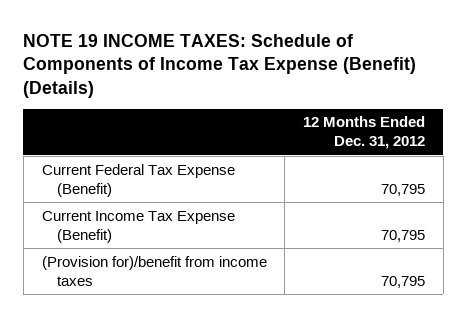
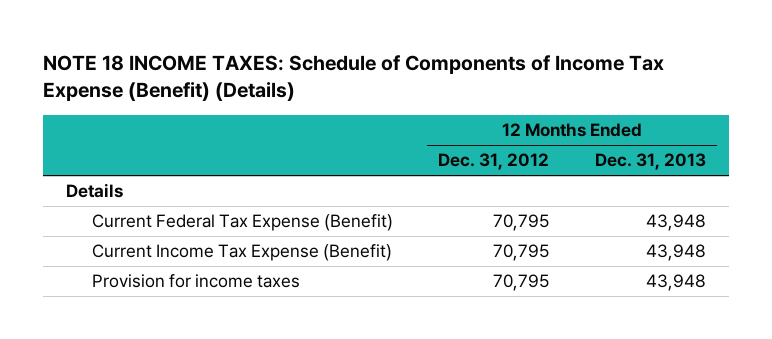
[23,33,417,98] NOTE 19 INCOME TAXES: Schedule of Components of Income Tax Expense (Benefit) (Details) -> [42,55,664,102] NOTE 18 INCOME TAXES: Schedule of Components of Income Tax Expense (Benefit) (Details)
none -> [594,153,706,171] Dec. 31, 2013
none -> [65,183,123,199] Details
[41,255,267,286] (Provision for)/benefit from income taxes -> [91,274,300,289] Provision for income taxes

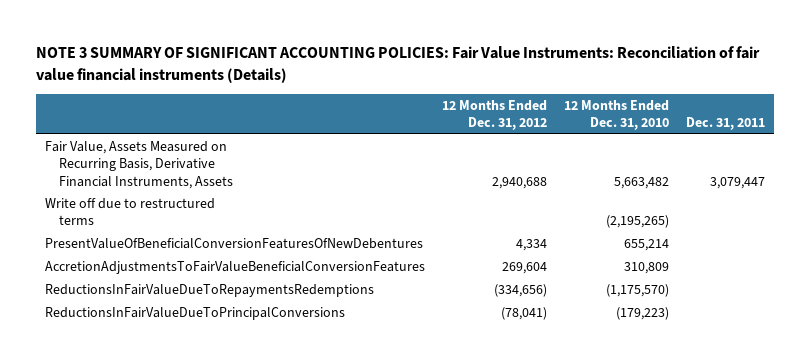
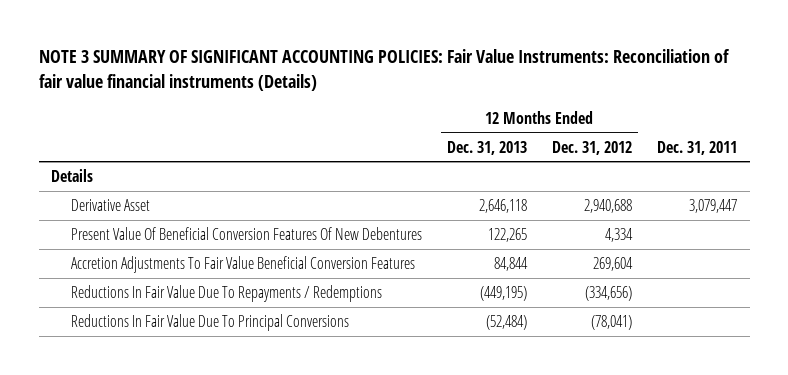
[563,99,669,130] 12 Months Ended Dec. 31, 2010 -> none
none -> [446,140,527,155] Dec. 31, 2013
[44,197,215,226] Write off due to restructured terms -> none
none -> [51,169,94,183] Details
[44,140,234,189] Fair Value, Assets Measured on Recurring Basis, Derivative Financial Instruments, Assets -> [70,199,150,212] Derivative Asset
[44,237,423,249] PresentValueOfBeneficialConversionFeaturesOfNewDebentures -> [70,227,422,241] Present Value Of Beneficial Conversion Features Of New Debentures
[44,260,425,274] AccretionAdjustmentsToFairValueBeneficialConversionFeatures -> [70,256,415,274] Accretion Adjustments To Fair Value Beneficial Conversion Features
[44,283,374,297] ReductionsInFairValueDueToRepaymentsRedemptions -> [70,285,382,303] Reductions In Fair Value Due To Repayments / Redemptions
[44,306,345,320] ReductionsInFairValueDueToPrincipalConversions -> [70,314,349,332] Reductions In Fair Value Due To Principal Conversions

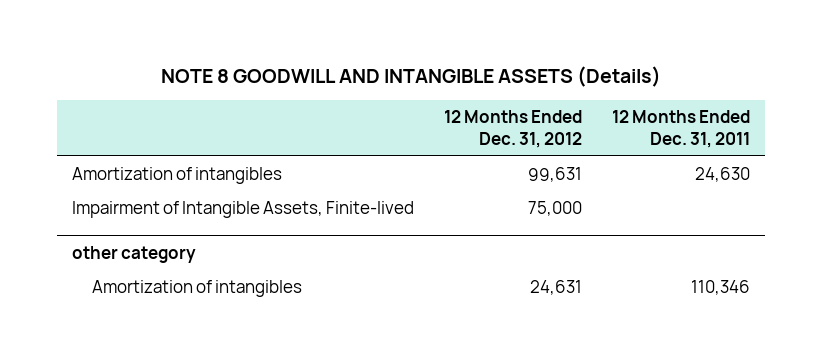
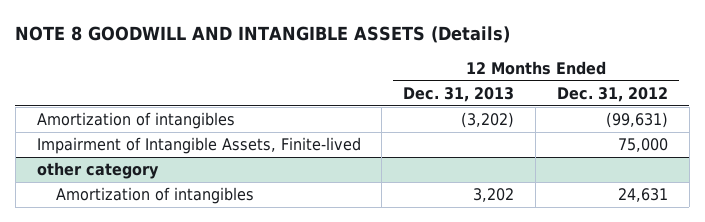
[611,110,750,148] 12 Months Ended Dec. 31, 2011 -> none
none -> [403,86,515,102] Dec. 31, 2013
[528,167,583,183] 99,631 -> [606,112,669,129] (99,631)

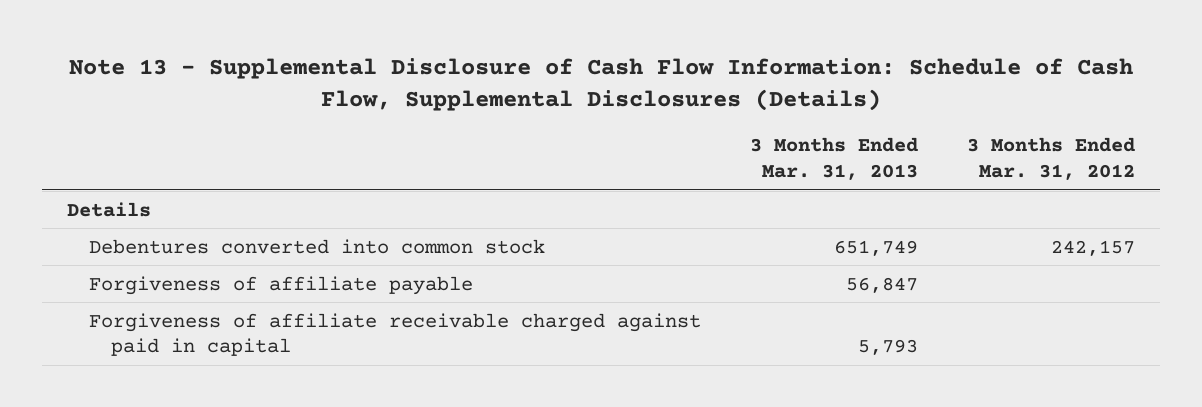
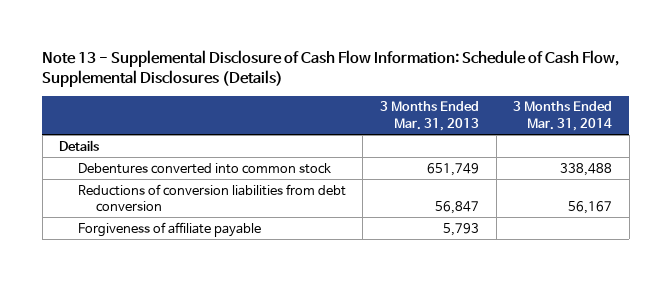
[967,137,1136,181] 3 Months Ended Mar. 31, 2012 -> none
none -> [513,101,613,131] 3 Months Ended Mar. 31, 2014
[88,312,701,357] Forgiveness of affiliate receivable charged against paid in capital -> none
none -> [77,183,346,213] Reductions of conversion liabilities from debt conversion
[845,276,918,293] 56,847 -> [442,222,479,236] 5,793

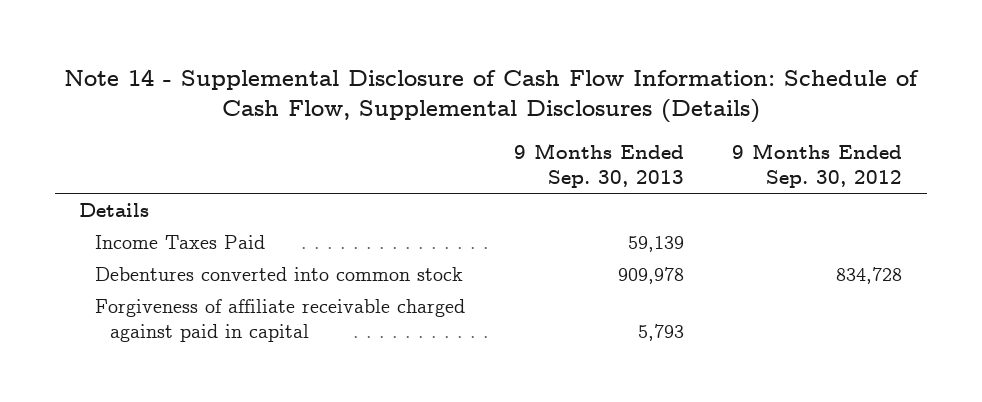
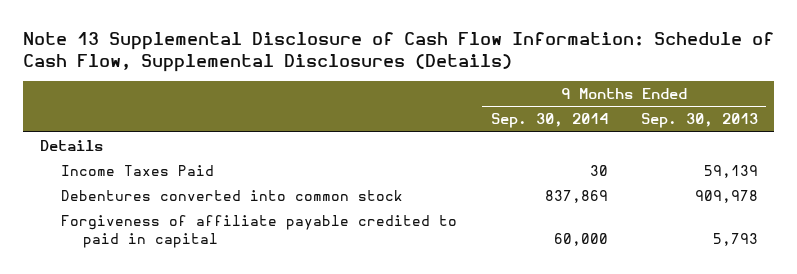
[63,68,919,124] Note 14 - Supplemental Disclosure of Cash Flow Information: Schedule of Cash Flow, Supplemental Disclosures (Details) -> [23,32,775,73] Note 13 Supplemental Disclosure of Cash Flow Information: Schedule of Cash Flow, Supplemental Disclosures (Details)
[732,142,903,188] 9 Months Ended Sep. 30, 2012 -> none
none -> [490,113,608,129] Sep. 30, 2014
[94,298,465,342] Forgiveness of affiliate receivable charged against paid in capital -> [61,214,458,248] Forgiveness of affiliate payable credited to paid in capital

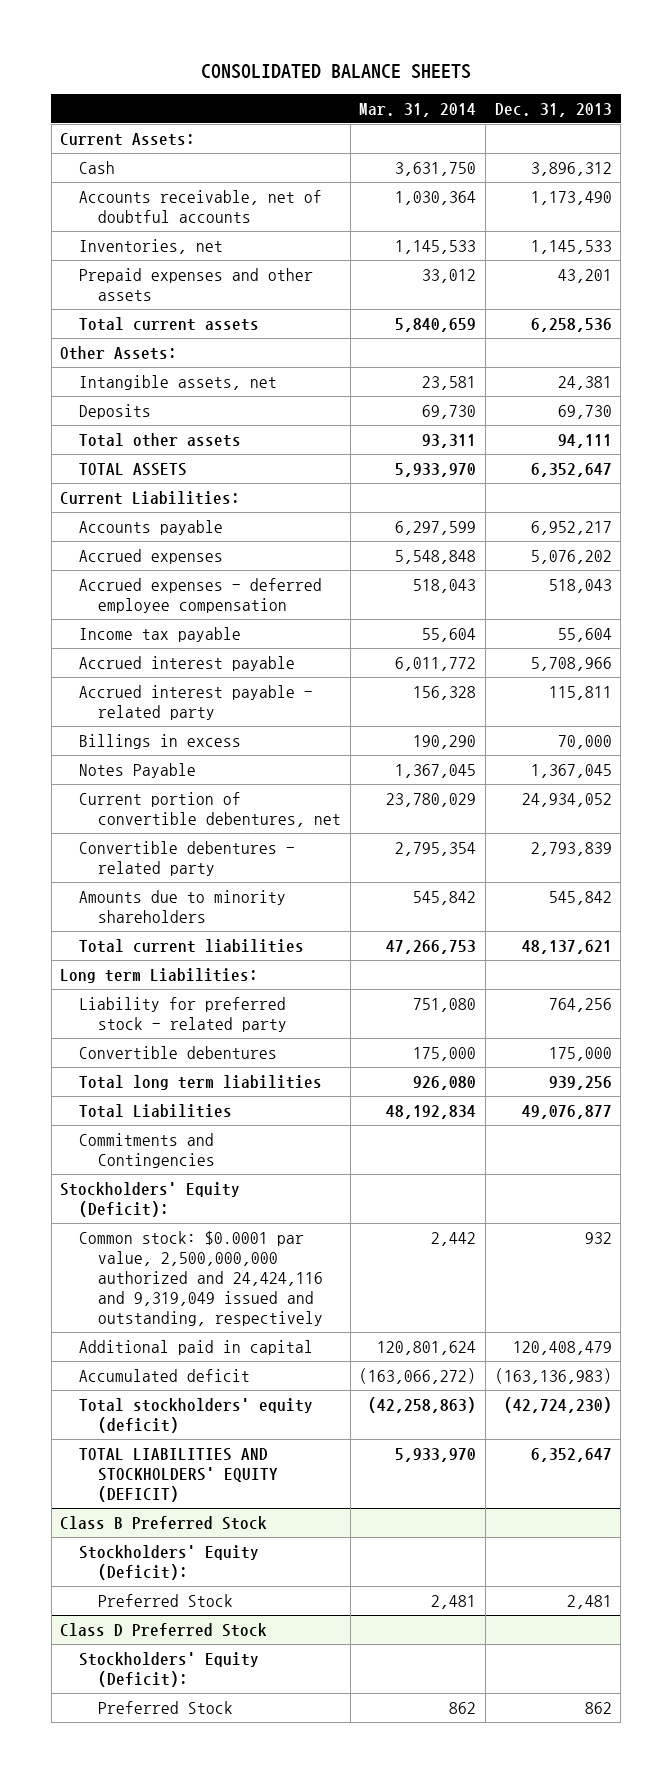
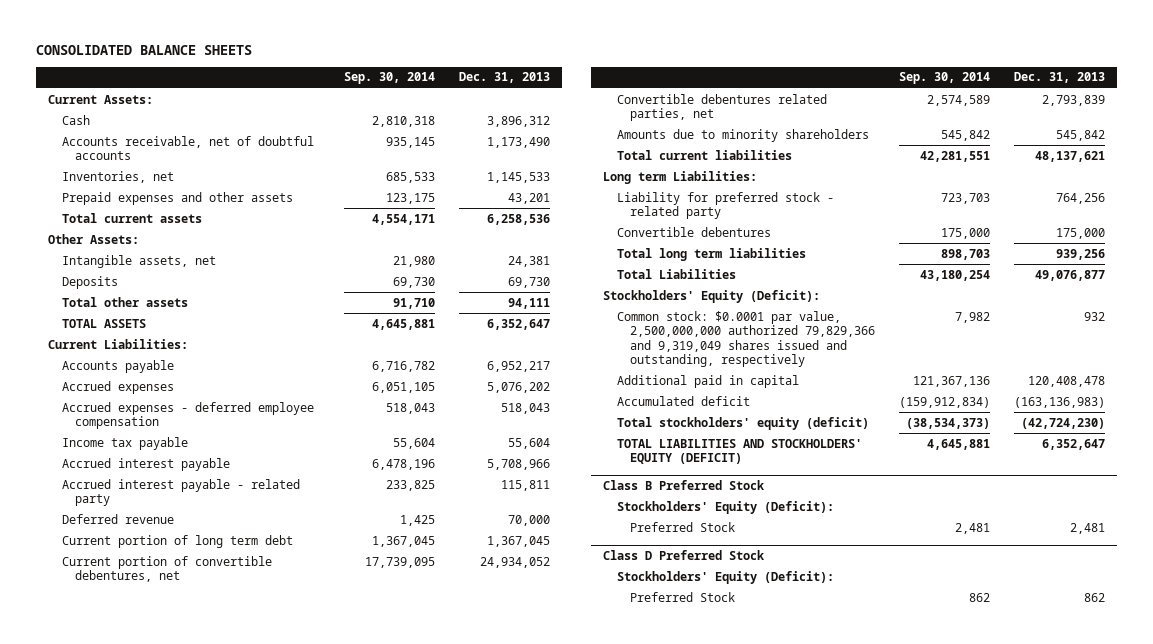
[359,102,477,117] Mar. 31, 2014 -> none
none -> [344,72,436,85] Sep. 30, 2014
[79,733,242,749] Billings in excess -> none
none -> [61,513,174,524] Deferred revenue
[79,762,197,778] Notes Payable -> [61,534,293,548] Current portion of long term debt
[79,840,296,876] Convertible debentures - related party -> [616,93,827,122] Convertible debentures related parties, net
[79,1132,216,1168] Commitments and Contingencies -> none
[79,1230,324,1327] Common stock: $0.0001 par value, 2,500,000,000 authorized and 24,424,116 and 9,319,049 issued and outstanding, respectively -> [616,310,876,368] Common stock: $0.0001 par value, 2,500,000,000 authorized 79,829,366 and 9,319,049 shares issued and outstanding, respectively
[512,1340,612,1355] 120,408,479 -> [1027,375,1105,387] 120,408,478

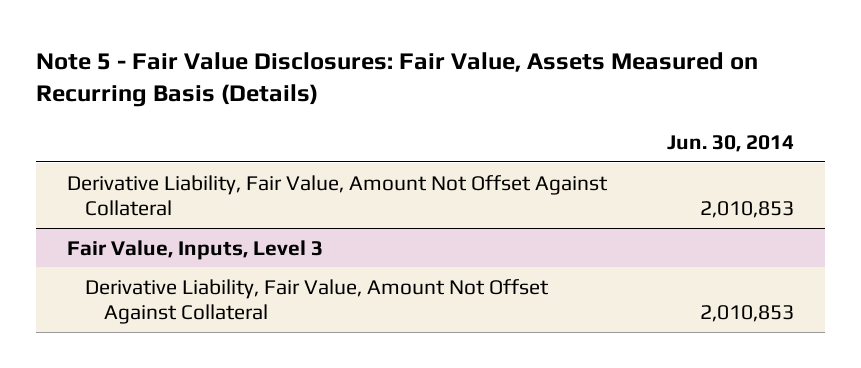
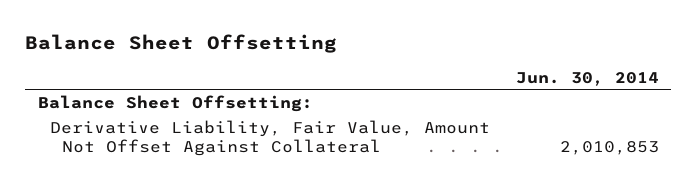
[36,51,759,108] Note 5 - Fair Value Disclosures: Fair Value, Assets Measured on Recurring Basis (Details) -> [25,34,338,54] Balance Sheet Offsetting
[66,174,608,217] Derivative Liability, Fair Value, Amount Not Offset Against Collateral -> none
[66,239,323,260] Fair Value, Inputs, Level 3 -> none
none -> [38,94,314,112] Balance Sheet Offsetting:

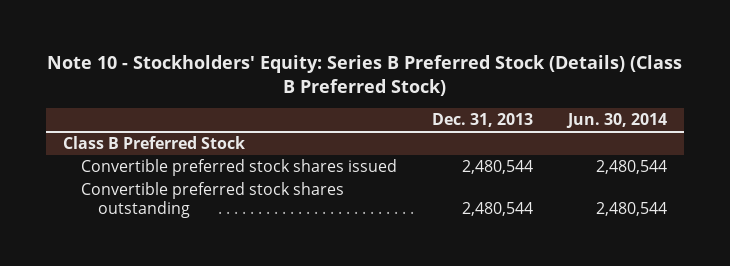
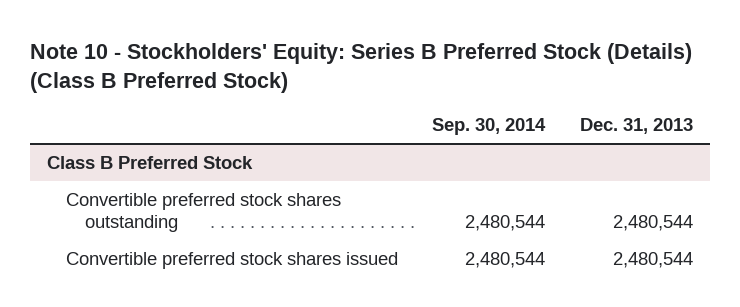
[565,113,667,129] Jun. 30, 2014 -> none
none -> [432,118,547,136] Sep. 30, 2014
[80,158,397,176] Convertible preferred stock shares issued -> [66,251,399,269] Convertible preferred stock shares issued

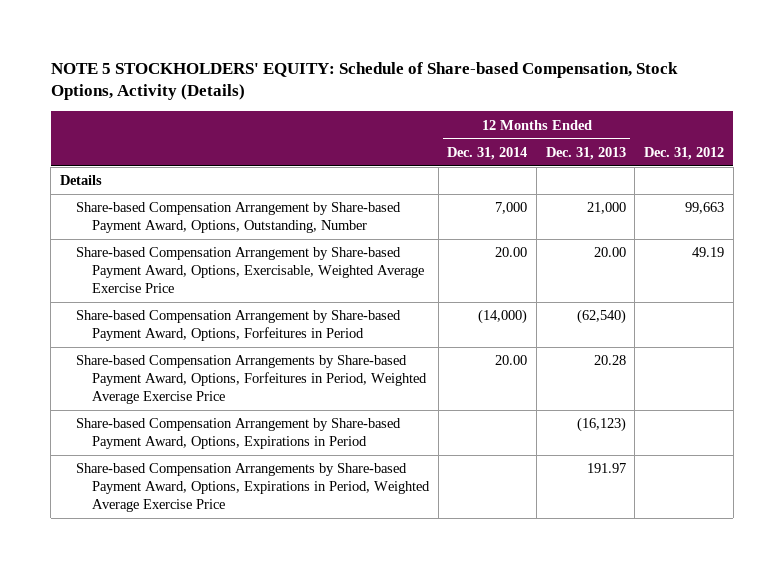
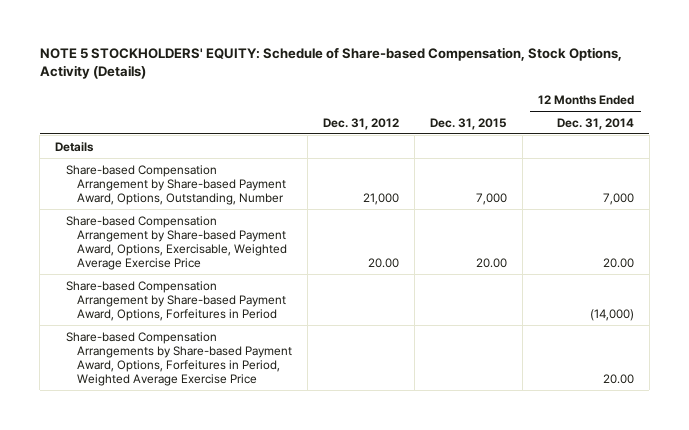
[545,146,626,160] Dec. 31, 2013 -> none
none -> [429,117,507,130] Dec. 31, 2015
[685,202,725,215] 99,663 -> [362,192,399,205] 21,000
[692,247,725,258] 49.19 -> [367,257,399,268] 20.00
[75,418,401,450] Share-based Compensation Arrangement by Share-based Payment Award, Options, Expirations in Period -> none
[75,463,430,513] Share-based Compensation Arrangements by Share-based Payment Award, Options, Expirations in Period, Weighted Average Exercise Price -> none

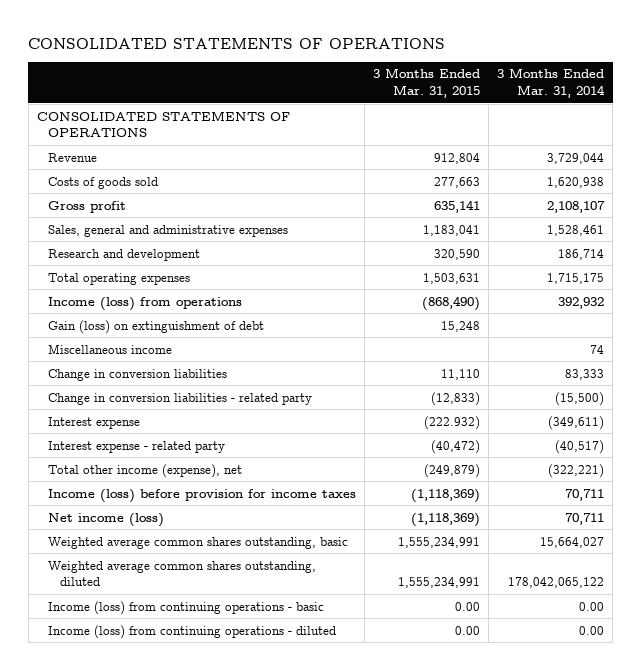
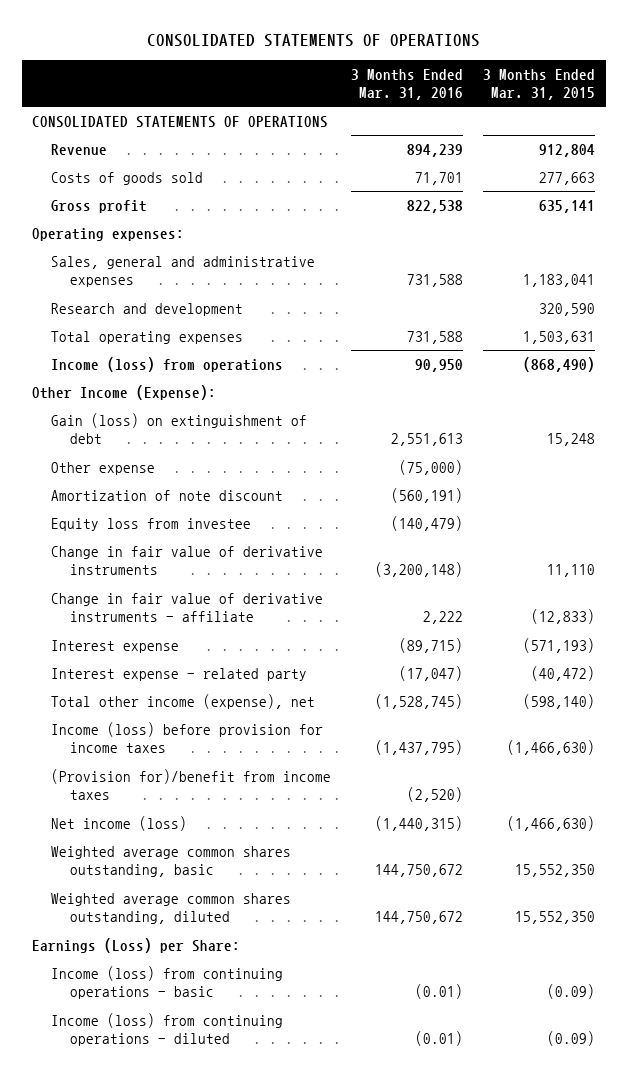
[497,68,606,99] 3 Months Ended Mar. 31, 2014 -> none
none -> [351,68,464,101] 3 Months Ended Mar. 31, 2016
none -> [31,227,184,241] Operating expenses:
none -> [31,384,216,400] Other Income (Expense):
[48,343,173,354] Miscellaneous income -> none
none -> [50,461,155,475] Other expense
none -> [50,489,283,501] Amortization of note discount
none -> [50,517,251,531] Equity loss from investee
[48,368,228,381] Change in conversion liabilities -> [50,545,323,576] Change in fair value of derivative instruments
[48,392,313,405] Change in conversion liabilities - related party -> [50,592,323,623] Change in fair value of derivative instruments - affiliate
[424,415,481,430] (222.932) -> [523,637,596,653] (571,193)
[424,463,481,478] (249,879) -> [523,693,596,709] (598,140)
[411,488,481,503] (1,118,369) -> [507,740,596,756] (1,466,630)
none -> [50,768,331,801] (Provision for)/benefit from income taxes
[411,512,481,527] (1,118,369) -> [507,815,596,831] (1,466,630)
[398,536,481,548] 1,555,234,991 -> [515,864,596,878] 15,552,350
[398,577,481,589] 1,555,234,991 -> [515,911,596,925] 15,552,350
none -> [31,937,240,953] Earnings (Loss) per Share:
[455,601,481,611] 0.00 -> [547,984,596,1000] (0.09)
[455,625,481,635] 0.00 -> [547,1031,596,1047] (0.09)

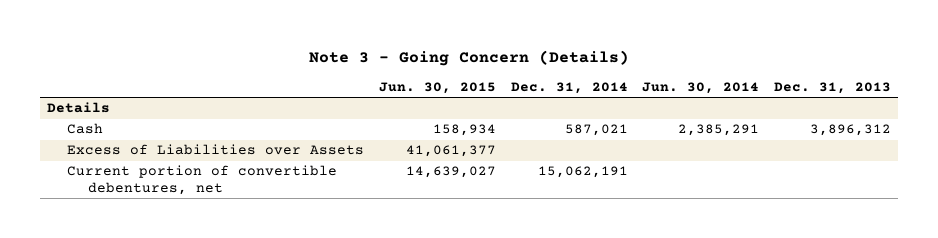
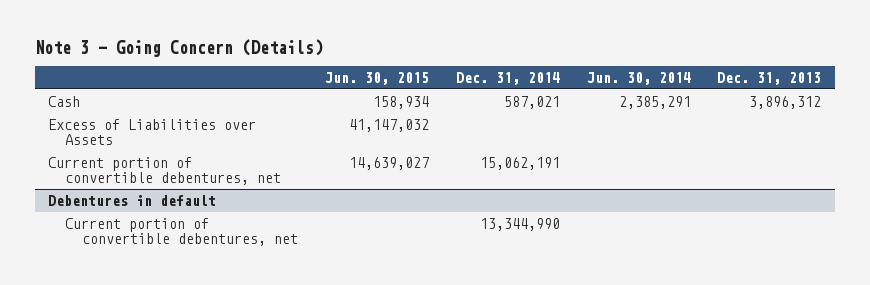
[47,102,111,114] Details -> none
[405,145,496,158] 41,061,377 -> [348,119,429,133] 41,147,032
none -> [48,195,217,207] Debentures in default
none -> [65,218,299,247] Current portion of convertible debentures, net

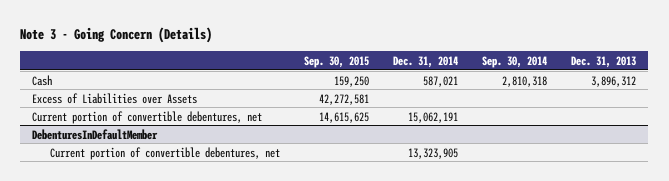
[324,71,429,85] Jun. 30, 2015 -> none
[586,71,691,85] Jun. 30, 2014 -> none
none -> [304,55,370,68] Sep. 30, 2015
none -> [482,55,548,68] Sep. 30, 2014
[48,195,217,207] Debentures in default -> none
none -> [32,128,159,140] DebenturesInDefaultMember
[479,218,560,232] 13,344,990 -> [408,147,459,159] 13,323,905

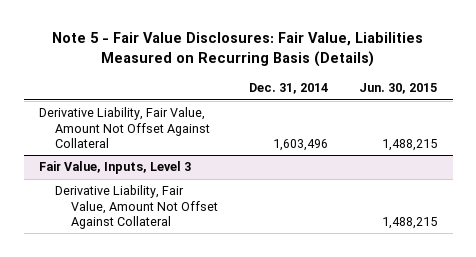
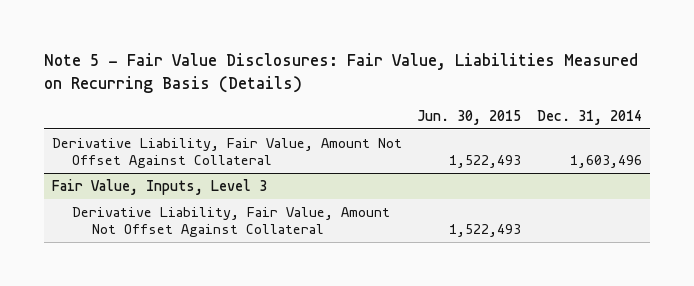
[382,138,438,151] 1,488,215 -> [449,155,522,169] 1,522,493
[382,216,438,229] 1,488,215 -> [449,224,522,238] 1,522,493

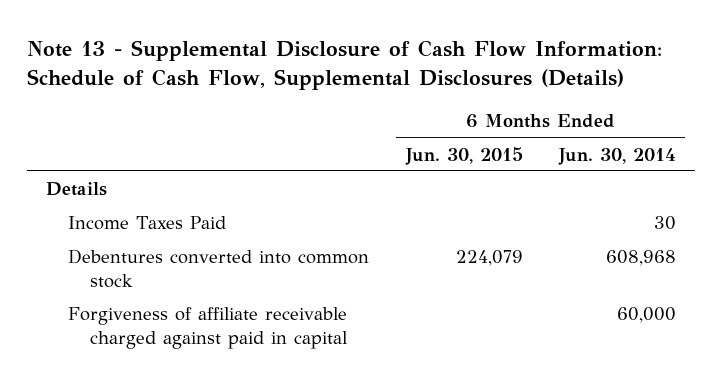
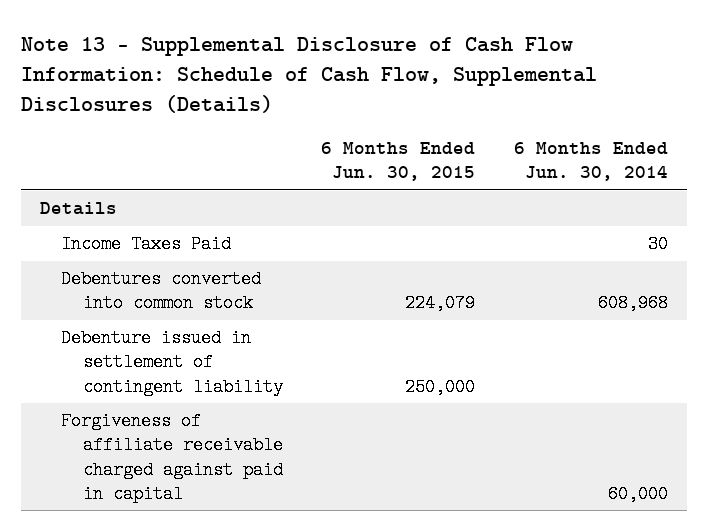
none -> [61,329,283,396] Debenture issued in settlement of contingent liability

